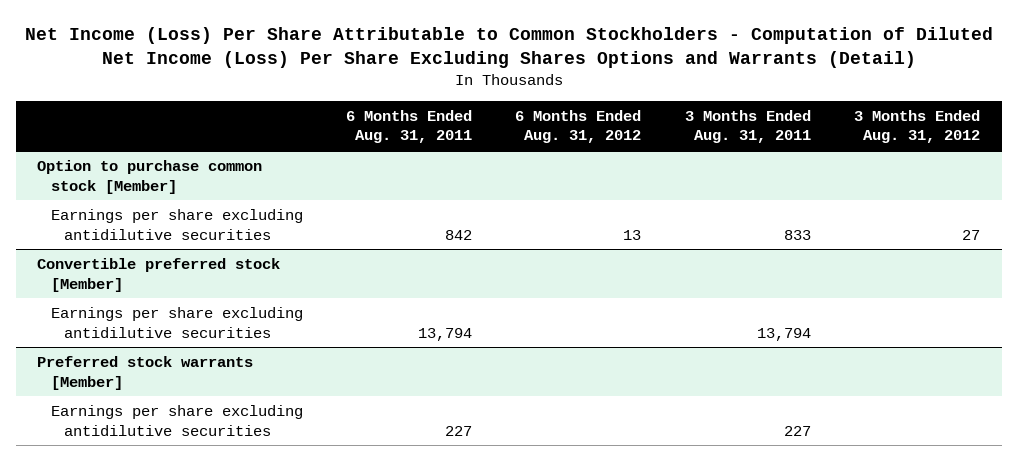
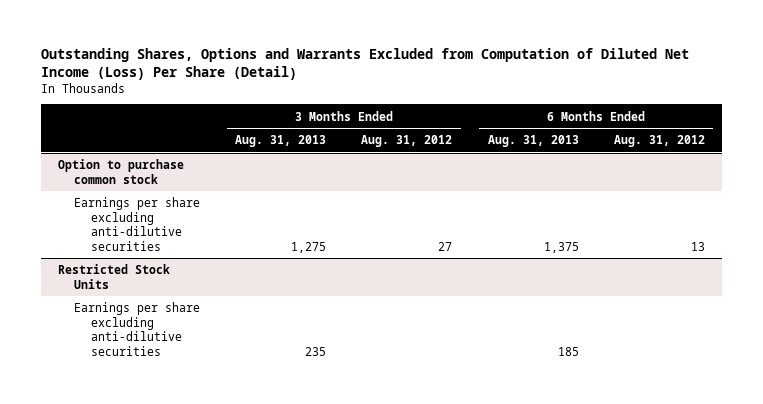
[24,26,993,69] Net Income (Loss) Per Share Attributable to Common Stockholders - Computation of Diluted Net Income (Loss) Per Share Excluding Shares Options and Warrants (Detail) -> [40,47,689,80] Outstanding Shares, Options and Warrants Excluded from Computation of Diluted Net Income (Loss) Per Share (Detail)
[346,109,473,144] 6 Months Ended Aug. 31, 2011 -> none
[684,109,811,144] 3 Months Ended Aug. 31, 2011 -> none
none -> [235,135,327,148] Aug. 31, 2013
none -> [487,135,579,148] Aug. 31, 2013
[37,257,281,292] Convertible preferred stock [Member] -> none
[50,306,303,338] Earnings per share excluding antidilutive securities -> none
[37,355,254,390] Preferred stock warrants [Member] -> none
[50,404,303,436] Earnings per share excluding antidilutive securities -> none
[37,159,263,194] Option to purchase common stock [Member] -> [58,159,185,184] Option to purchase common stock
[50,208,303,240] Earnings per share excluding antidilutive securities -> [74,197,201,251] Earnings per share excluding anti-dilutive securities
none -> [58,264,171,289] Restricted Stock Units
none -> [74,302,201,356] Earnings per share excluding anti-dilutive securities

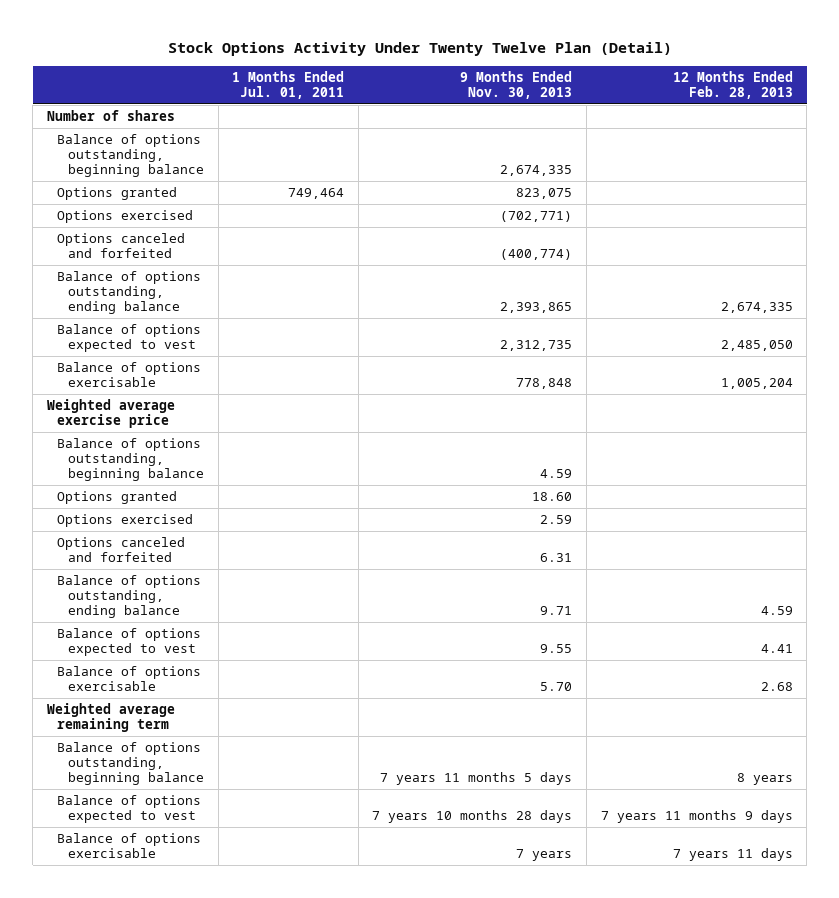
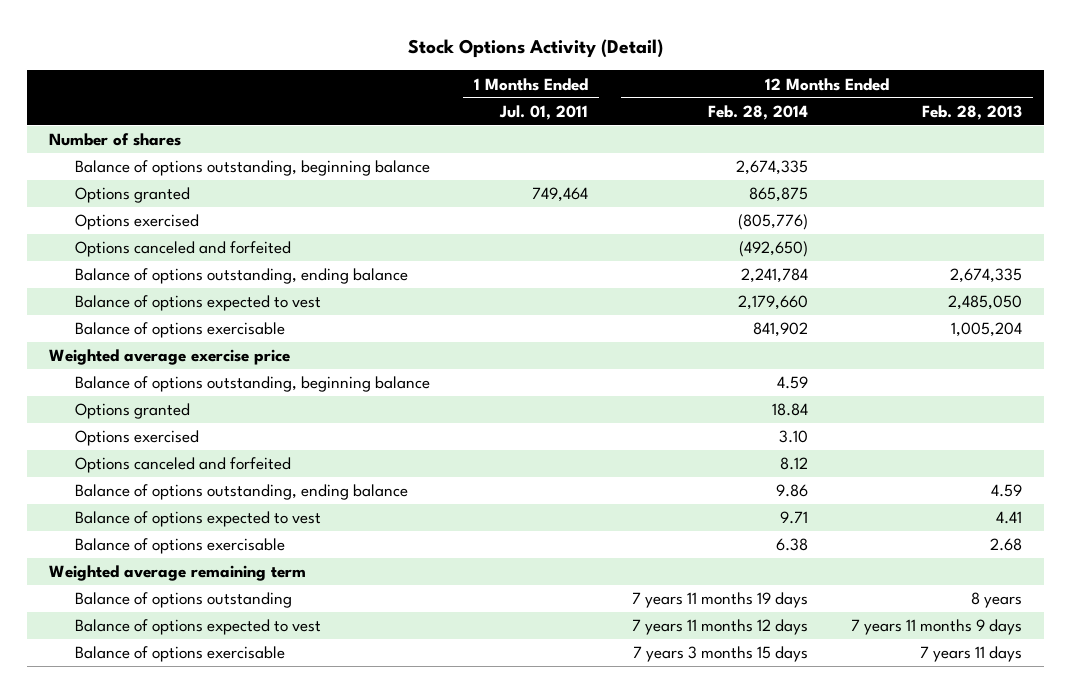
[167,41,672,56] Stock Options Activity Under Twenty Twelve Plan (Detail) -> [407,39,663,59] Stock Options Activity (Detail)
[460,70,573,99] 9 Months Ended Nov. 30, 2013 -> none
none -> [707,104,808,120] Feb. 28, 2014
[57,742,205,786] Balance of options outstanding, beginning balance -> [75,592,293,609] Balance of options outstanding

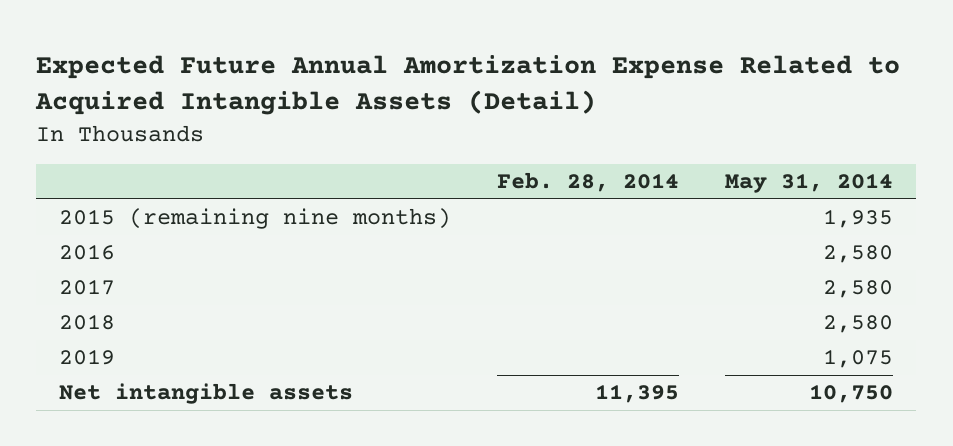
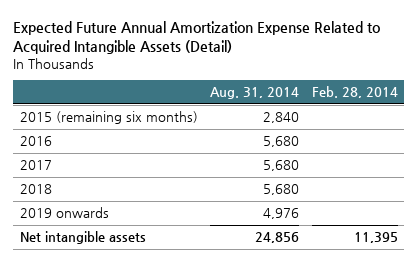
[725,173,894,194] May 31, 2014 -> none
none -> [210,87,300,100] Aug. 31, 2014
[59,208,452,230] 2015 (remaining nine months) -> [19,111,198,125] 2015 (remaining six months)
[59,349,116,366] 2019 -> [19,207,109,219] 2019 onwards

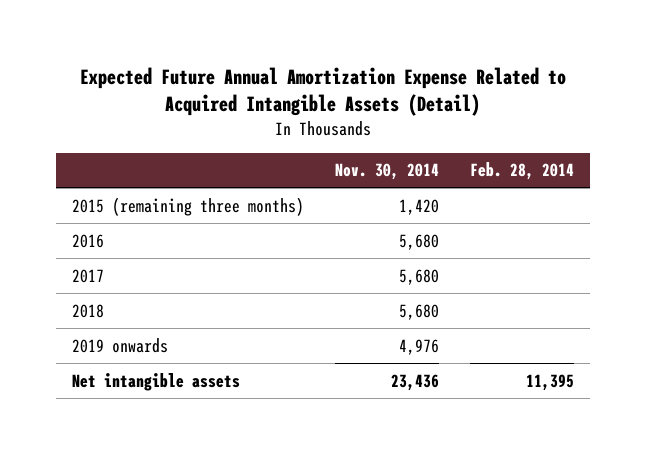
[210,87,300,100] Aug. 31, 2014 -> none
none -> [335,163,440,181] Nov. 30, 2014
[19,111,198,125] 2015 (remaining six months) -> [71,196,304,216] 2015 (remaining three months)

